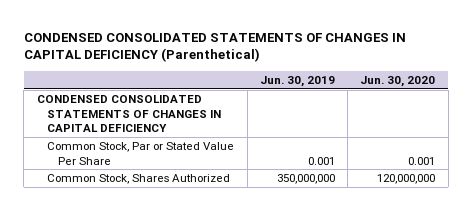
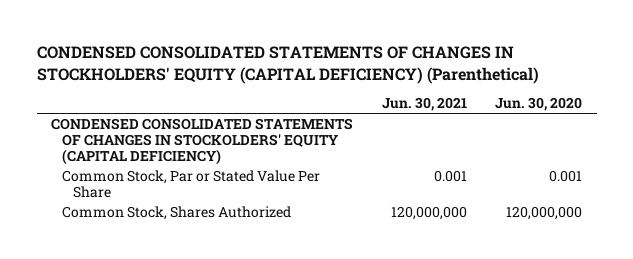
[23,32,406,63] CONDENSED CONSOLIDATED STATEMENTS OF CHANGES IN CAPITAL DEFICIENCY (Parenthetical) -> [36,46,539,84] CONDENSED CONSOLIDATED STATEMENTS OF CHANGES IN STOCKHOLDERS' EQUITY (CAPITAL DEFICIENCY) (Parenthetical)
[259,75,335,87] Jun. 30, 2019 -> none
none -> [381,97,467,112] Jun. 30, 2021
[36,94,222,133] CONDENSED CONSOLIDATED STATEMENTS OF CHANGES IN CAPITAL DEFICIENCY -> [50,117,353,166] CONDENSED CONSOLIDATED STATEMENTS OF CHANGES IN STOCKOLDERS' EQUITY (CAPITAL DEFICIENCY)

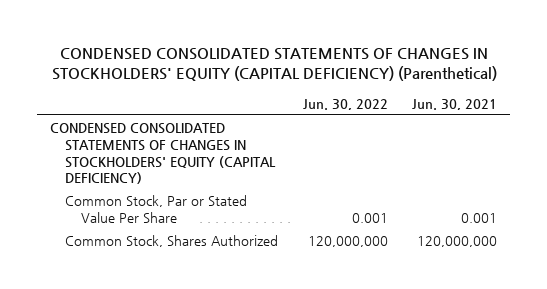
[495,97,583,112] Jun. 30, 2020 -> none
none -> [302,98,388,110] Jun. 30, 2022
[50,117,353,166] CONDENSED CONSOLIDATED STATEMENTS OF CHANGES IN STOCKOLDERS' EQUITY (CAPITAL DEFICIENCY) -> [49,123,277,185] CONDENSED CONSOLIDATED STATEMENTS OF CHANGES IN STOCKHOLDERS' EQUITY (CAPITAL DEFICIENCY)

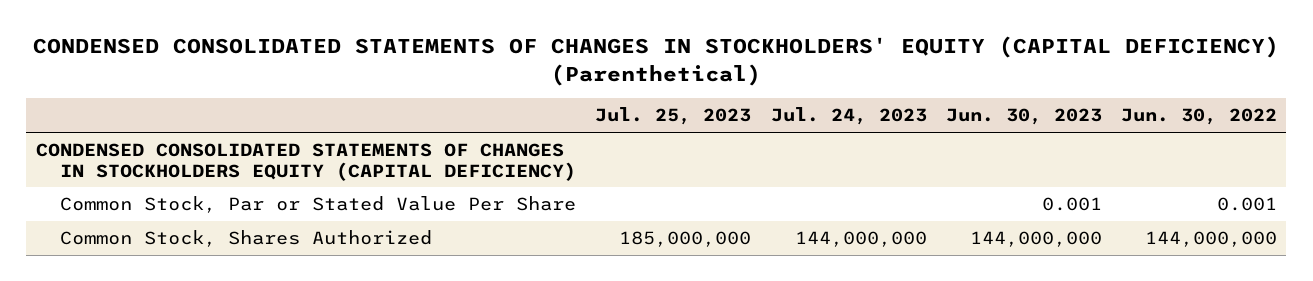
[412,98,498,110] Jun. 30, 2021 -> none
none -> [595,107,752,126] Jul. 25, 2023
none -> [770,107,927,126] Jul. 24, 2023
none -> [945,108,1102,126] Jun. 30, 2023
[49,123,277,185] CONDENSED CONSOLIDATED STATEMENTS OF CHANGES IN STOCKHOLDERS' EQUITY (CAPITAL DEFICIENCY) -> [35,143,577,181] CONDENSED CONSOLIDATED STATEMENTS OF CHANGES IN STOCKHOLDERS EQUITY (CAPITAL DEFICIENCY)
[307,236,388,248] 120,000,000 -> [1144,231,1277,248] 144,000,000

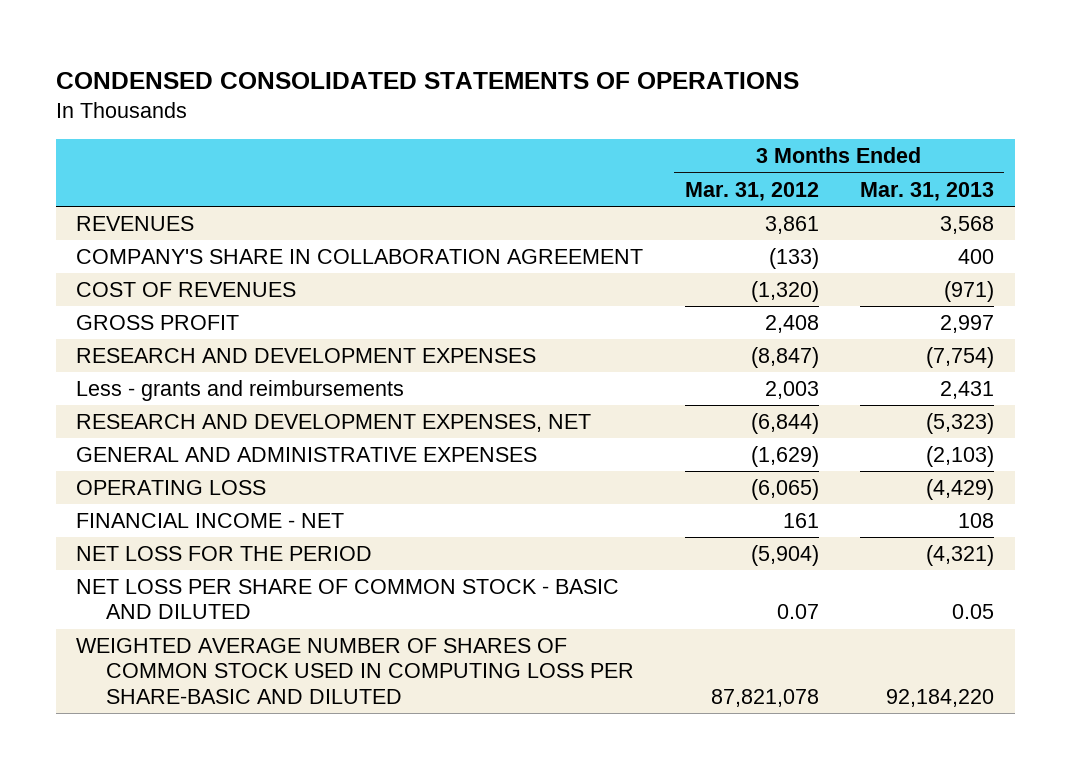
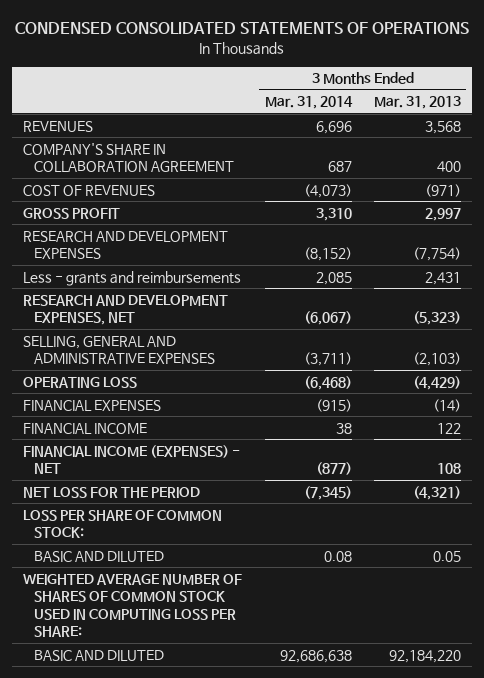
[684,181,819,201] Mar. 31, 2012 -> none
none -> [264,96,353,110] Mar. 31, 2014
[76,447,538,463] GENERAL AND ADMINISTRATIVE EXPENSES -> [23,335,215,365] SELLING, GENERAL AND ADMINISTRATIVE EXPENSES
none -> [23,399,162,411] FINANCIAL EXPENSES
none -> [23,422,148,434] FINANCIAL INCOME
[76,513,345,529] FINANCIAL INCOME - NET -> [23,444,241,475] FINANCIAL INCOME (EXPENSES) - NET
none -> [23,509,223,539] LOSS PER SHARE OF COMMON STOCK:
[76,579,620,620] NET LOSS PER SHARE OF COMMON STOCK - BASIC AND DILUTED -> [33,550,164,562] BASIC AND DILUTED
none -> [23,573,243,638] WEIGHTED AVERAGE NUMBER OF SHARES OF COMMON STOCK USED IN COMPUTING LOSS PER SHARE:
[76,638,635,704] WEIGHTED AVERAGE NUMBER OF SHARES OF COMMON STOCK USED IN COMPUTING LOSS PER SHARE-BASIC AND DILUTED -> [33,649,164,661] BASIC AND DILUTED

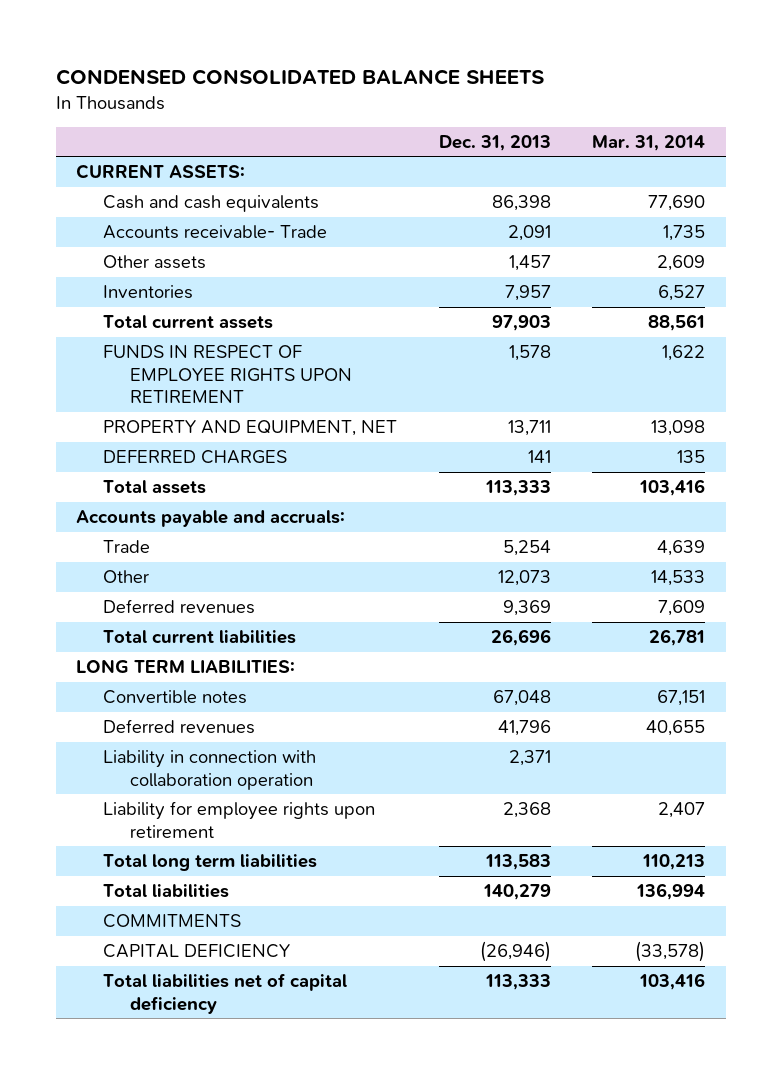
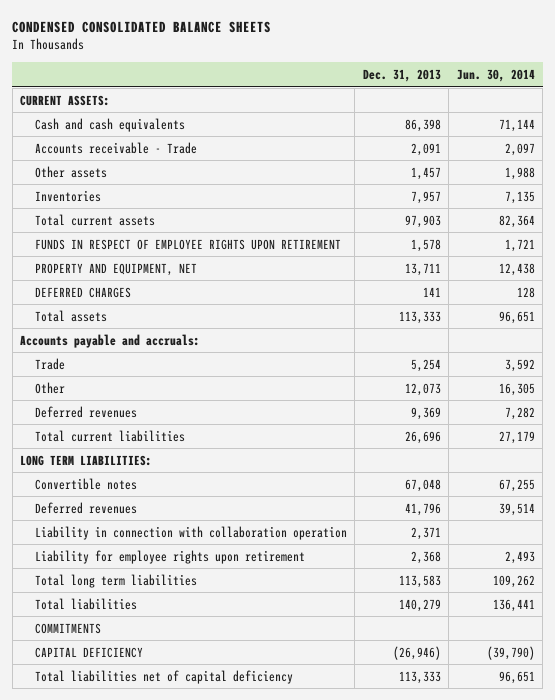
[592,134,706,151] Mar. 31, 2014 -> none
none -> [456,68,535,82] Jun. 30, 2014
[103,225,328,240] Accounts receivable- Trade -> [34,141,197,154] Accounts receivable - Trade

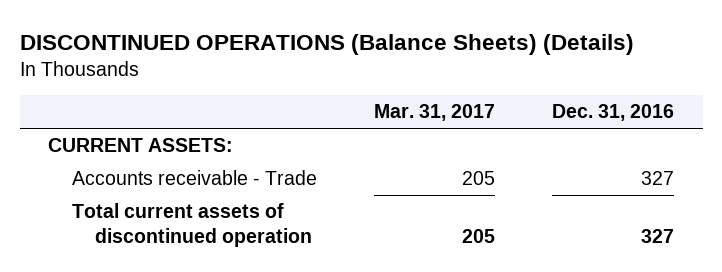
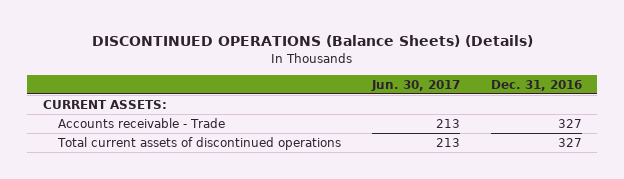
[373,104,495,122] Mar. 31, 2017 -> none
none -> [371,79,461,91] Jun. 30, 2017
[71,203,312,247] Total current assets of discontinued operation -> [57,136,342,150] Total current assets of discontinued operations

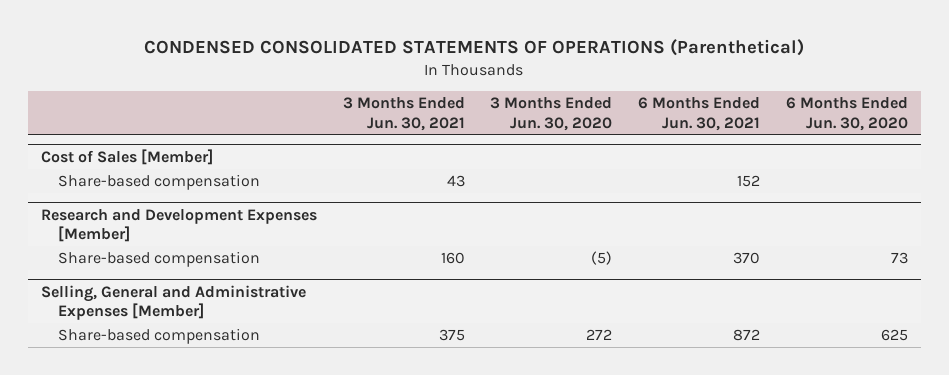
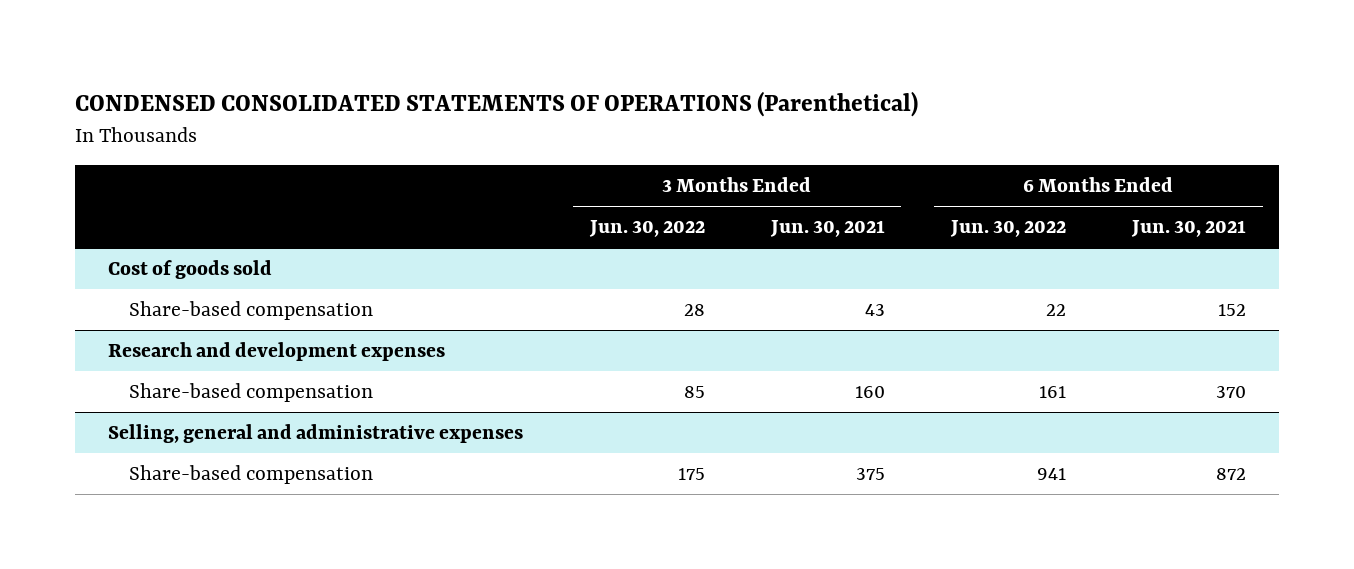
[490,97,613,131] 3 Months Ended Jun. 30, 2020 -> none
[785,97,908,131] 6 Months Ended Jun. 30, 2020 -> none
none -> [588,220,705,238] Jun. 30, 2022
none -> [949,220,1066,238] Jun. 30, 2022
[41,148,214,165] Cost of Sales [Member] -> [108,260,273,280] Cost of goods sold
[41,208,318,243] Research and Development Expenses [Member] -> [108,342,446,362] Research and development expenses
[41,284,307,321] Selling, General and Administrative Expenses [Member] -> [108,424,524,444] Selling, general and administrative expenses

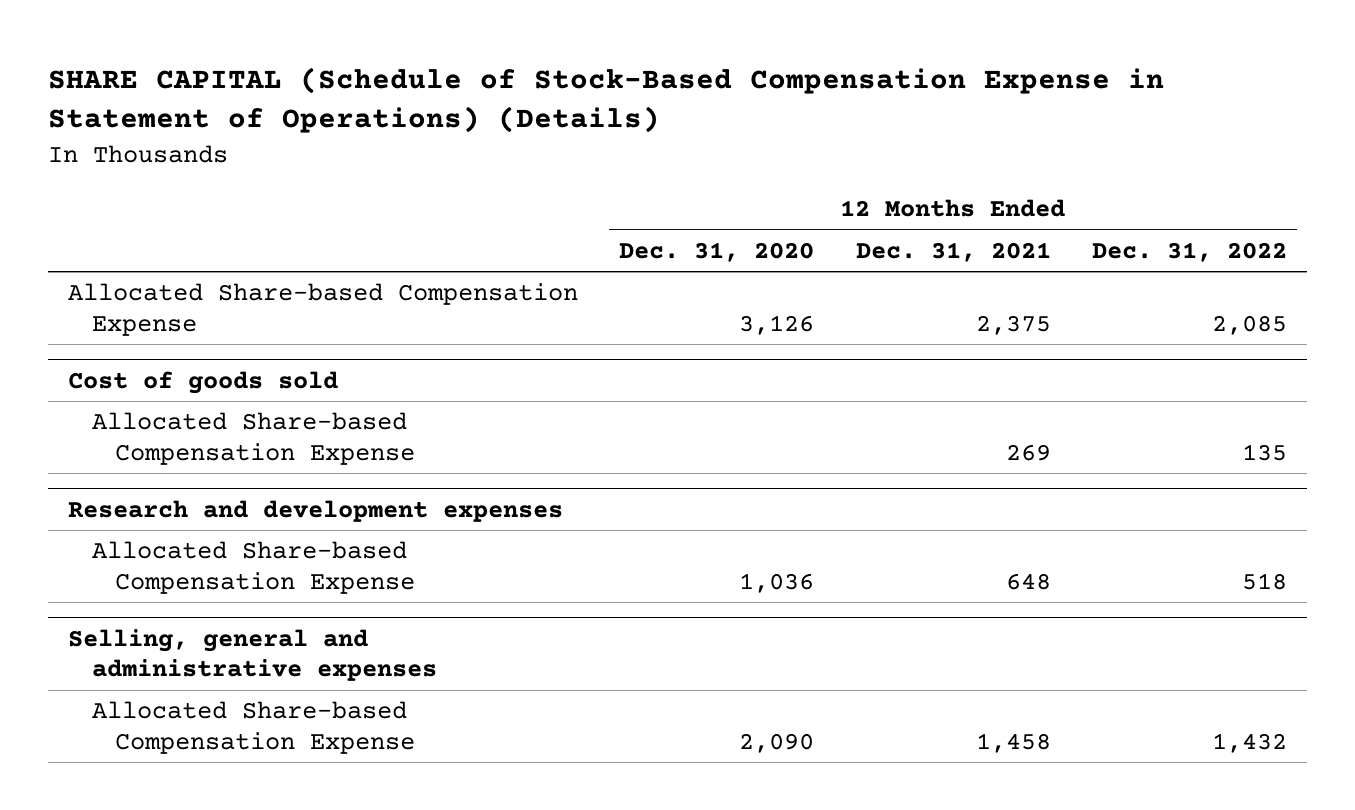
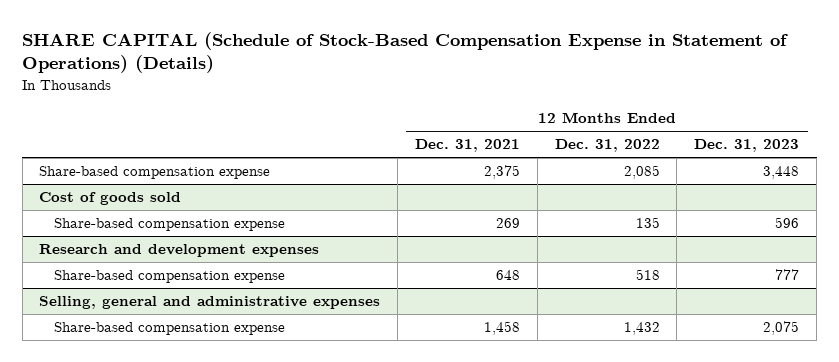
[619,241,815,262] Dec. 31, 2020 -> none
none -> [694,139,800,153] Dec. 31, 2023
[68,283,579,336] Allocated Share-based Compensation Expense -> [39,166,271,180] Share-based compensation expense
[91,412,415,465] Allocated Share-based Compensation Expense -> [53,218,285,232] Share-based compensation expense
[91,541,415,594] Allocated Share-based Compensation Expense -> [53,270,285,284] Share-based compensation expense
[91,701,415,754] Allocated Share-based Compensation Expense -> [53,322,285,336] Share-based compensation expense

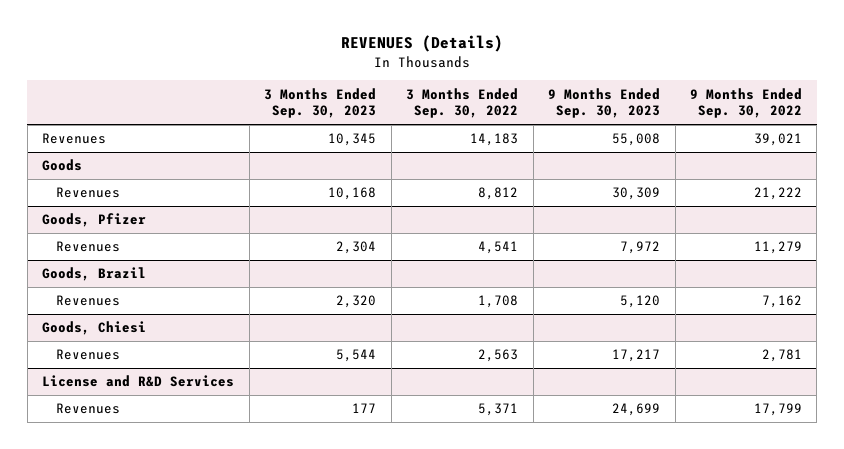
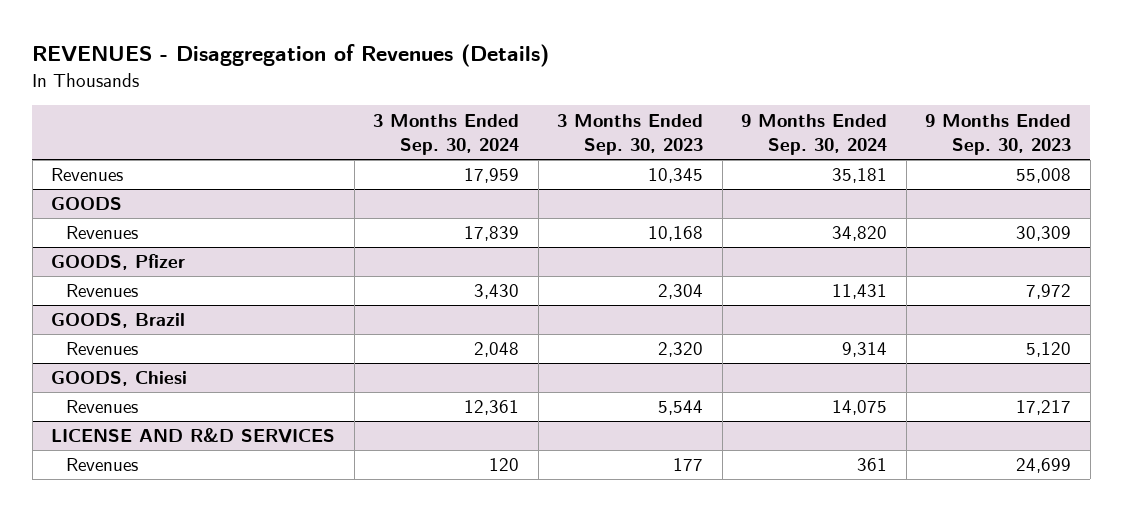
[341,35,504,53] REVENUES (Details) -> [32,44,550,68] REVENUES - Disaggregation of Revenues (Details)
[406,87,519,119] 3 Months Ended Sep. 30, 2022 -> none
[689,87,802,119] 9 Months Ended Sep. 30, 2022 -> none
none -> [373,113,520,155] 3 Months Ended Sep. 30, 2024
none -> [741,113,888,155] 9 Months Ended Sep. 30, 2024
[42,159,83,172] Goods -> [51,197,123,211] GOODS
[42,213,147,228] Goods, Pfizer -> [51,254,186,271] GOODS, Pfizer
[42,267,147,282] Goods, Brazil -> [51,313,186,329] GOODS, Brazil
[42,321,147,336] Goods, Chiesi -> [51,371,188,387] GOODS, Chiesi
[42,375,235,388] License and R&D Services -> [51,428,336,445] LICENSE AND R&D SERVICES

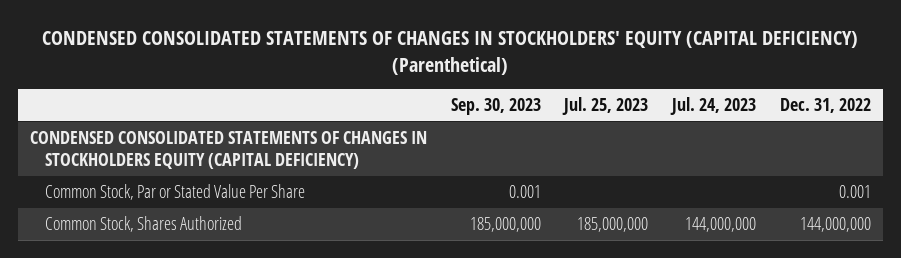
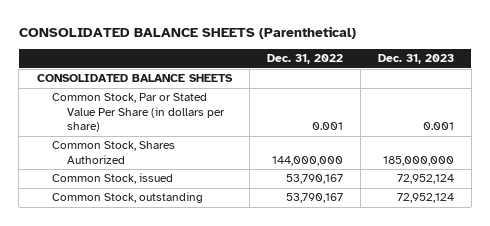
[42,31,859,75] CONDENSED CONSOLIDATED STATEMENTS OF CHANGES IN STOCKHOLDERS' EQUITY (CAPITAL DEFICIENCY) (Parenthetical) -> [18,26,356,40] CONSOLIDATED BALANCE SHEETS (Parenthetical)
[450,98,541,116] Sep. 30, 2023 -> none
[562,97,649,116] Jul. 25, 2023 -> none
[670,97,757,116] Jul. 24, 2023 -> none
none -> [377,54,454,65] Dec. 31, 2023
[30,130,428,169] CONDENSED CONSOLIDATED STATEMENTS OF CHANGES IN STOCKHOLDERS EQUITY (CAPITAL DEFICIENCY) -> none
none -> [36,74,233,83] CONSOLIDATED BALANCE SHEETS
[44,183,305,200] Common Stock, Par or Stated Value Per Share -> [51,93,226,133] Common Stock, Par or Stated Value Per Share (in dollars per share)
none -> [51,173,173,185] Common Stock, issued
none -> [51,192,203,204] Common Stock, outstanding

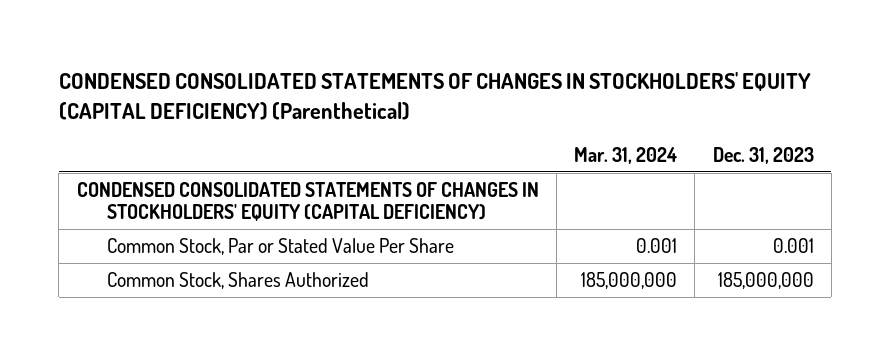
[18,26,356,40] CONSOLIDATED BALANCE SHEETS (Parenthetical) -> [58,71,811,120] CONDENSED CONSOLIDATED STATEMENTS OF CHANGES IN STOCKHOLDERS' EQUITY (CAPITAL DEFICIENCY) (Parenthetical)
[266,54,343,65] Dec. 31, 2022 -> none
none -> [574,146,678,164] Mar. 31, 2024
[36,74,233,83] CONSOLIDATED BALANCE SHEETS -> none
none -> [76,181,539,222] CONDENSED CONSOLIDATED STATEMENTS OF CHANGES IN STOCKHOLDERS' EQUITY (CAPITAL DEFICIENCY)
[51,93,226,133] Common Stock, Par or Stated Value Per Share (in dollars per share) -> [107,237,455,255] Common Stock, Par or Stated Value Per Share
[51,173,173,185] Common Stock, issued -> none
[51,192,203,204] Common Stock, outstanding -> none

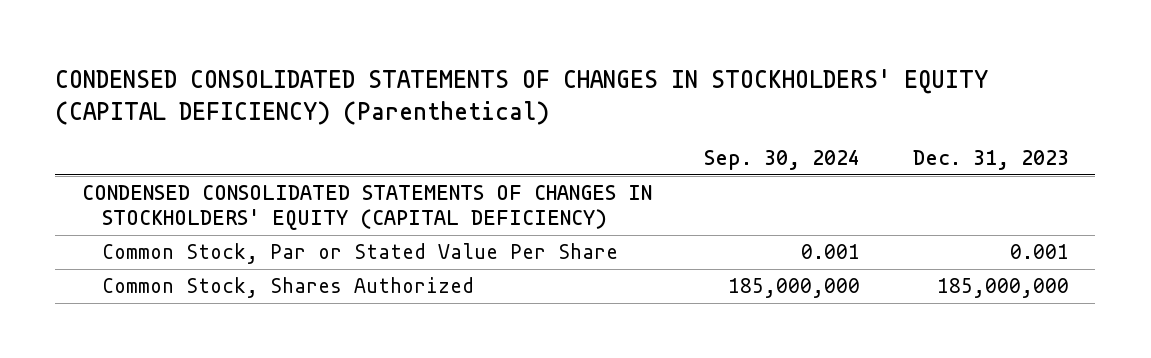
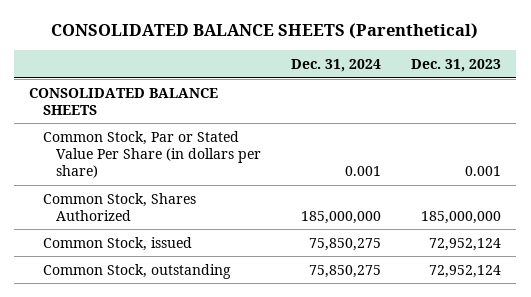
[55,68,989,126] CONDENSED CONSOLIDATED STATEMENTS OF CHANGES IN STOCKHOLDERS' EQUITY (CAPITAL DEFICIENCY) (Parenthetical) -> [51,23,479,40] CONSOLIDATED BALANCE SHEETS (Parenthetical)
[704,150,861,171] Sep. 30, 2024 -> none
none -> [291,59,382,73] Dec. 31, 2024
[81,185,652,231] CONDENSED CONSOLIDATED STATEMENTS OF CHANGES IN STOCKHOLDERS' EQUITY (CAPITAL DEFICIENCY) -> none
none -> [29,87,219,116] CONSOLIDATED BALANCE SHEETS
[101,243,618,265] Common Stock, Par or Stated Value Per Share -> [42,130,262,179] Common Stock, Par or Stated Value Per Share (in dollars per share)
none -> [42,236,192,251] Common Stock, issued
none -> [42,263,231,279] Common Stock, outstanding

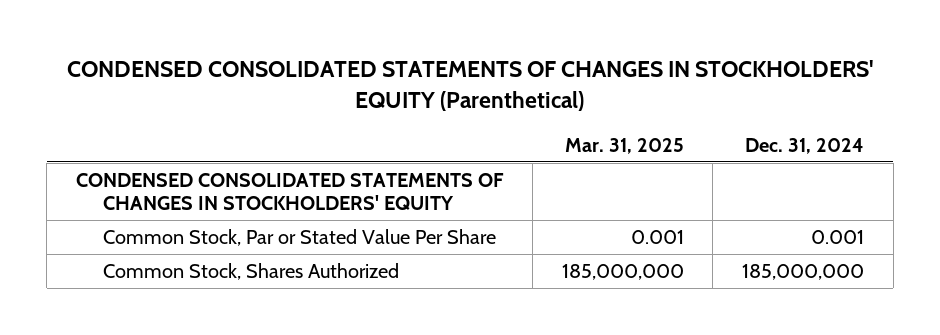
[51,23,479,40] CONSOLIDATED BALANCE SHEETS (Parenthetical) -> [66,60,874,112] CONDENSED CONSOLIDATED STATEMENTS OF CHANGES IN STOCKHOLDERS' EQUITY (Parenthetical)
[411,59,502,73] Dec. 31, 2023 -> none
none -> [564,138,684,155] Mar. 31, 2025
[29,87,219,116] CONSOLIDATED BALANCE SHEETS -> none
none -> [75,172,504,210] CONDENSED CONSOLIDATED STATEMENTS OF CHANGES IN STOCKHOLDERS' EQUITY
[42,130,262,179] Common Stock, Par or Stated Value Per Share (in dollars per share) -> [103,228,497,246] Common Stock, Par or Stated Value Per Share
[42,236,192,251] Common Stock, issued -> none
[42,263,231,279] Common Stock, outstanding -> none

